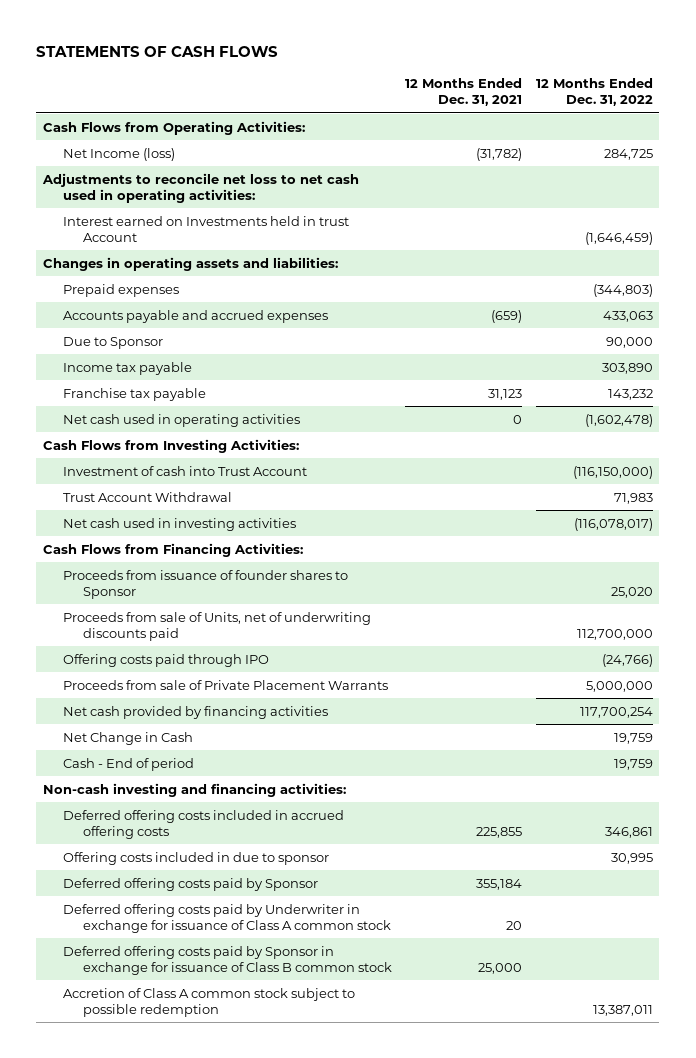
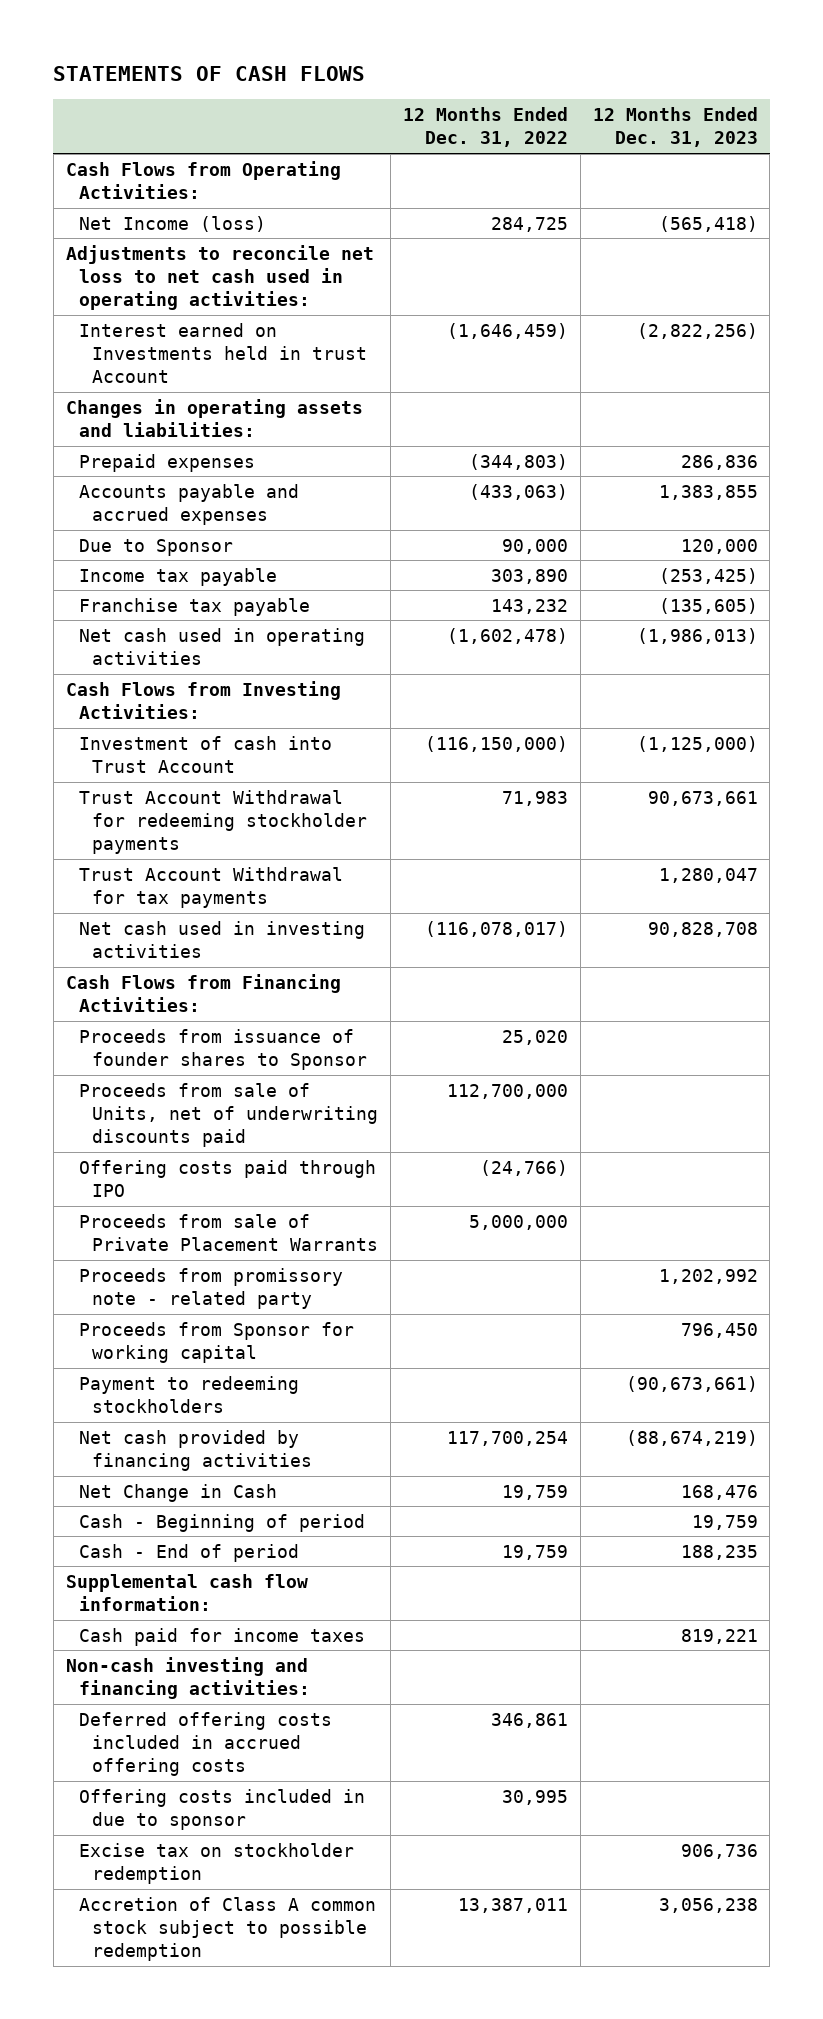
[405,77,523,107] 12 Months Ended Dec. 31, 2021 -> none
none -> [592,107,758,148] 12 Months Ended Dec. 31, 2023
[602,310,653,322] 433,063 -> [468,483,568,500] (433,063)
[63,491,233,502] Trust Account Withdrawal -> [79,789,368,855] Trust Account Withdrawal for redeeming stockholder payments
none -> [79,866,344,909] Trust Account Withdrawal for tax payments
none -> [79,1267,344,1310] Proceeds from promissory note - related party
none -> [79,1321,355,1364] Proceeds from Sponsor for working capital
none -> [79,1375,300,1414] Payment to redeeming stockholders
none -> [79,1513,366,1532] Cash - Beginning of period
none -> [65,1573,308,1612] Supplemental cash flow information:
none -> [79,1627,366,1646] Cash paid for income taxes
[63,877,319,891] Deferred offering costs paid by Sponsor -> none
[63,903,392,934] Deferred offering costs paid by Underwriter in exchange for issuance of Class A common stock -> none
[63,945,393,976] Deferred offering costs paid by Sponsor in exchange for issuance of Class B common stock -> none
none -> [79,1842,355,1885] Excise tax on stockholder redemption

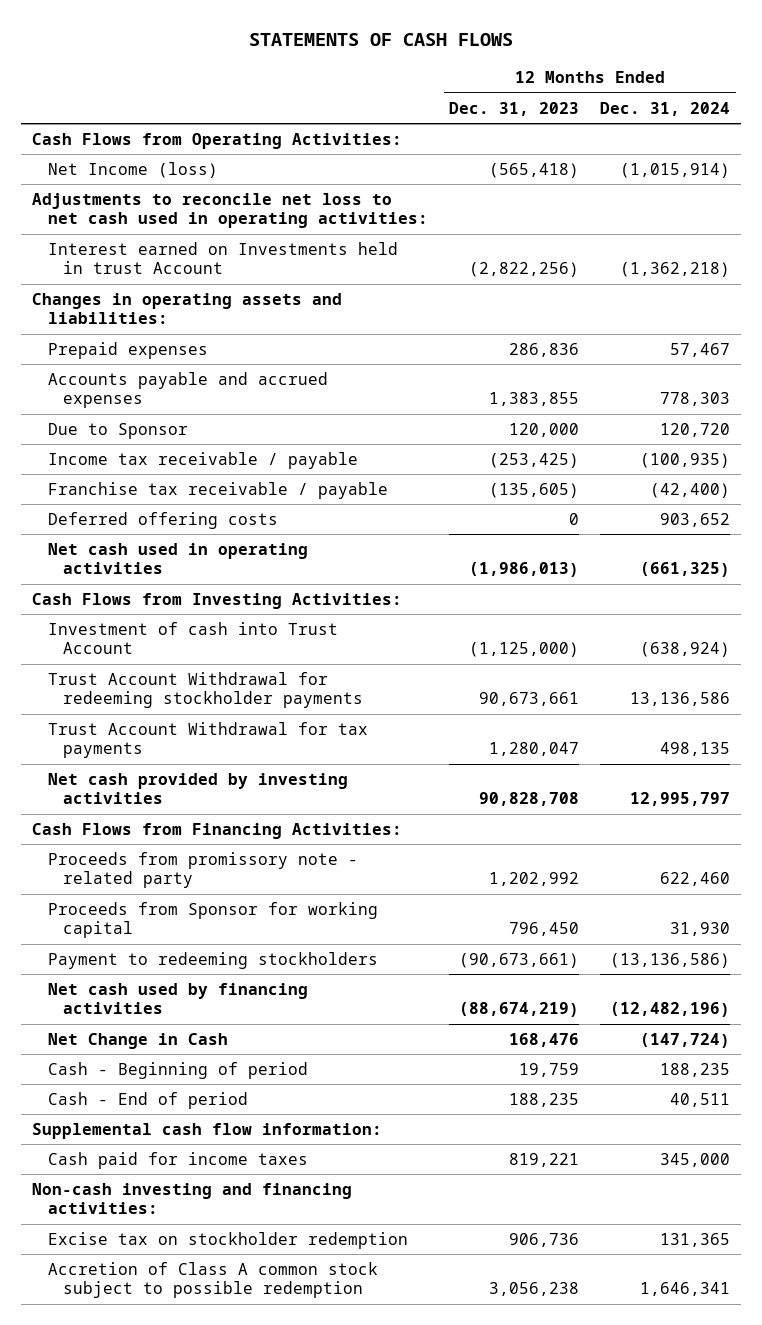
[402,107,568,148] 12 Months Ended Dec. 31, 2022 -> none
none -> [600,101,731,116] Dec. 31, 2024
[79,567,278,586] Income tax payable -> [47,451,358,469] Income tax receivable / payable
[79,597,311,616] Franchise tax payable -> [47,481,388,499] Franchise tax receivable / payable
none -> [47,511,278,529] Deferred offering costs
[79,920,366,959] Net cash used in investing activities -> [47,772,348,805] Net cash provided by investing activities
[79,1028,368,1071] Proceeds from issuance of founder shares to Sponsor -> none
[79,1082,379,1148] Proceeds from sale of Units, net of underwriting discounts paid -> none
[79,1159,377,1198] Offering costs paid through IPO -> none
[79,1213,379,1252] Proceeds from sale of Private Placement Warrants -> none
[79,1429,313,1472] Net cash provided by financing activities -> [47,982,308,1015] Net cash used by financing activities
[79,1711,333,1777] Deferred offering costs included in accrued offering costs -> none
[79,1788,366,1831] Offering costs included in due to sponsor -> none

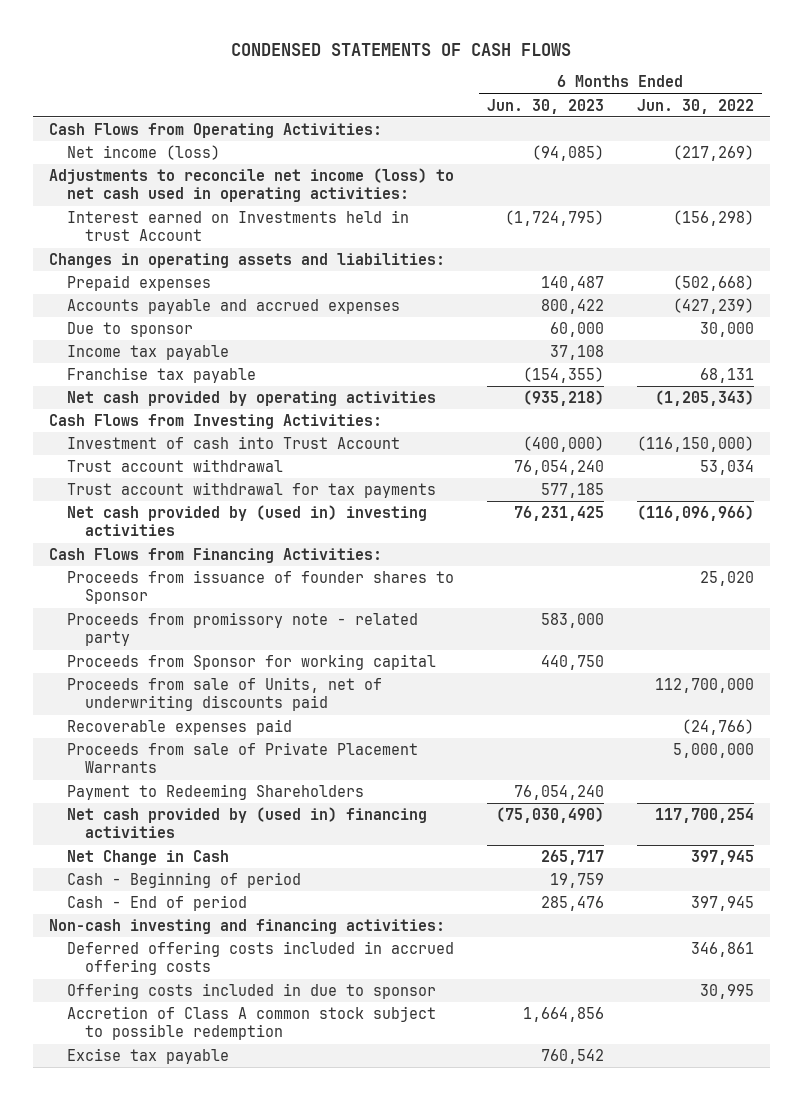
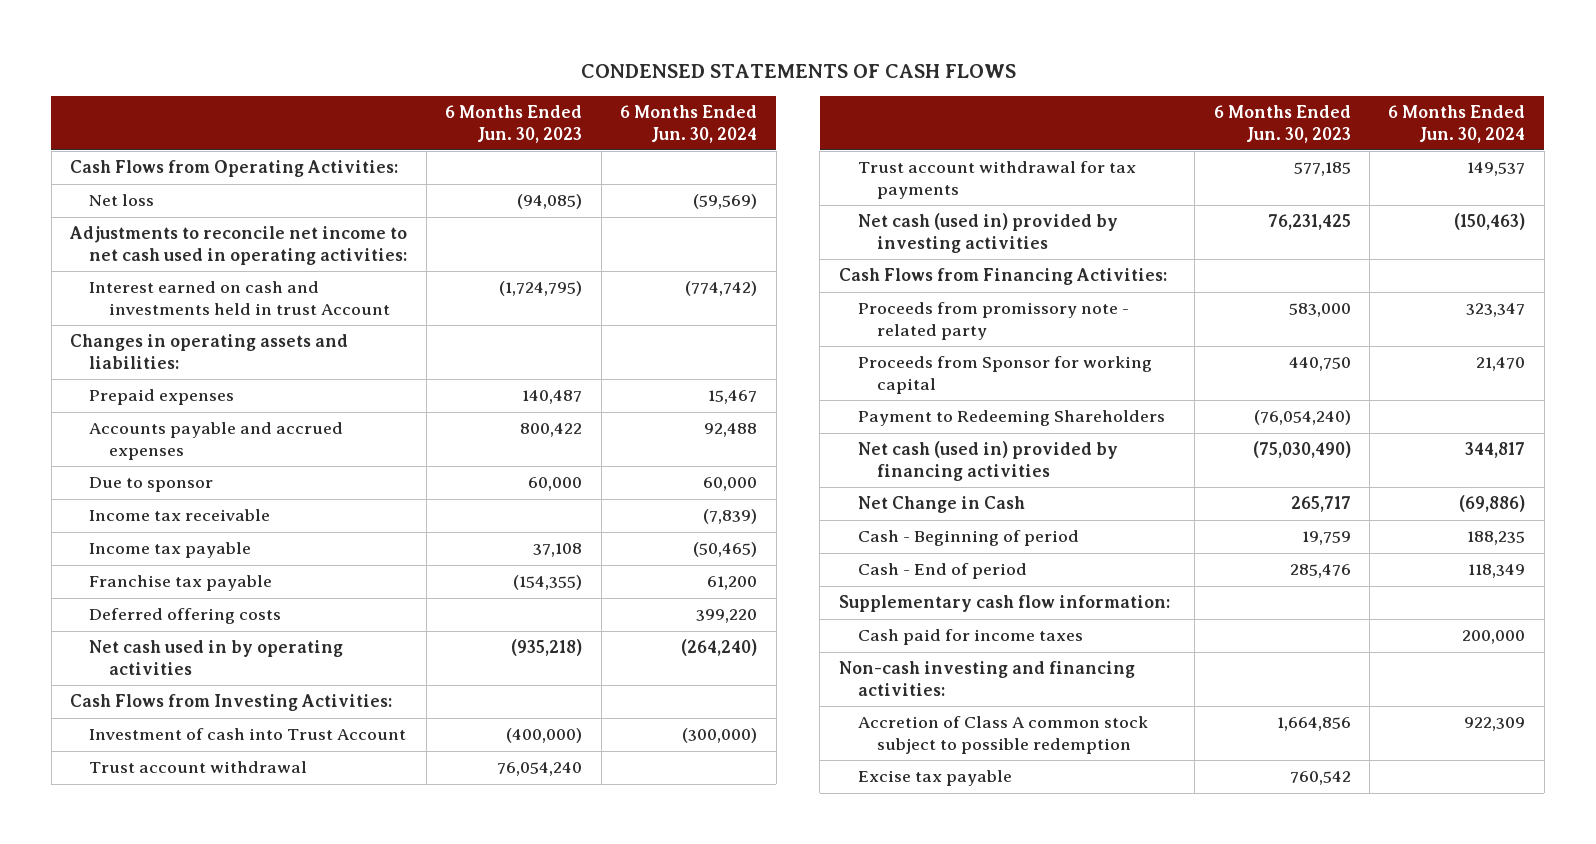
[636,98,754,114] Jun. 30, 2022 -> none
none -> [620,105,758,143] 6 Months Ended Jun. 30, 2024
[66,144,220,160] Net income (loss) -> [89,194,155,207] Net loss
[49,167,455,203] Adjustments to reconcile net income (loss) to net cash used in operating activities: -> [69,226,408,265] Adjustments to reconcile net income to net cash used in operating activities:
[66,209,409,242] Interest earned on Investments held in trust Account -> [89,281,390,315] Interest earned on cash and investments held in trust Account
none -> [89,509,271,522] Income tax receivable
none -> [89,608,282,625] Deferred offering costs
[66,390,436,406] Net cash provided by operating activities -> [89,640,344,675] Net cash used in by operating activities
[66,504,427,537] Net cash provided by (used in) investing activities -> [857,213,1118,253] Net cash (used in) provided by investing activities
[66,569,454,605] Proceeds from issuance of founder shares to Sponsor -> none
[66,676,382,712] Proceeds from sale of Units, net of underwriting discounts paid -> none
[66,718,292,735] Recoverable expenses paid -> none
[66,741,418,774] Proceeds from sale of Private Placement Warrants -> none
[513,784,604,800] 76,054,240 -> [1253,410,1351,426] (76,054,240)
[66,806,427,839] Net cash provided by (used in) financing activities -> [857,441,1118,481] Net cash (used in) provided by financing activities
none -> [838,595,1170,613] Supplementary cash flow information:
none -> [857,629,1083,646] Cash paid for income taxes
[66,940,454,976] Deferred offering costs included in accrued offering costs -> none
[66,982,436,999] Offering costs included in due to sponsor -> none

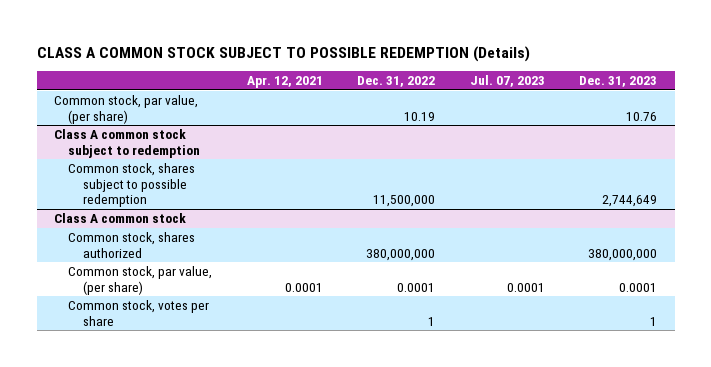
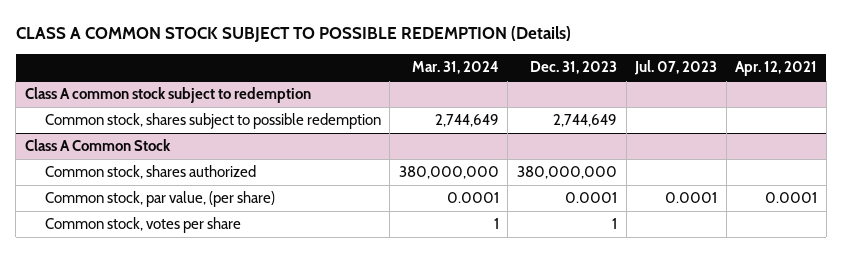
[357,76,436,88] Dec. 31, 2022 -> none
none -> [411,61,499,75] Mar. 31, 2024
[53,95,198,124] Common stock, par value, (per share) -> none
[53,213,186,224] Class A common stock -> [25,139,172,152] Class A Common Stock

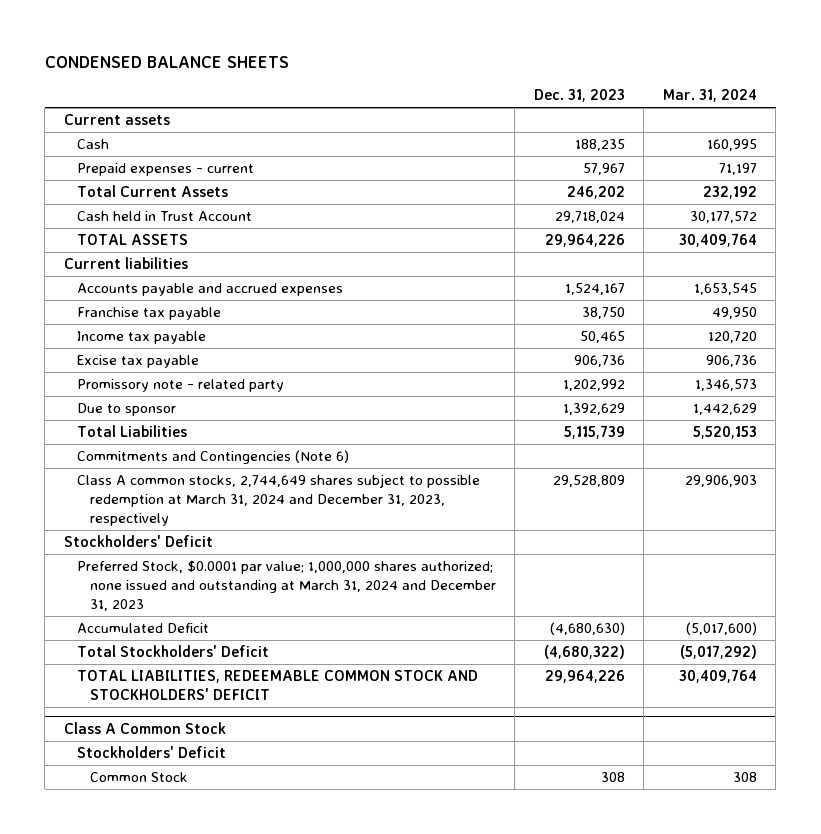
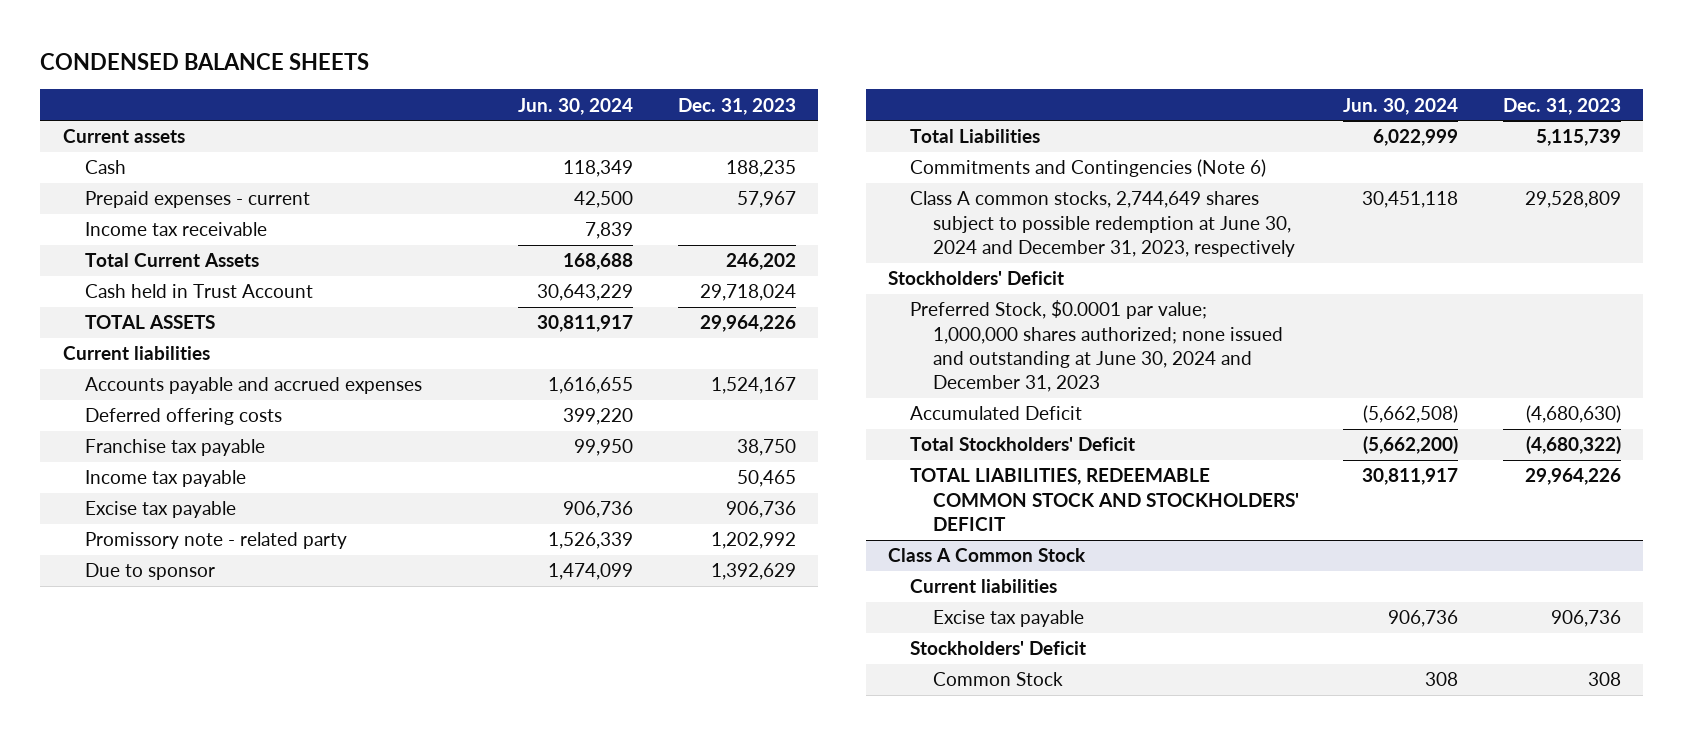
[662,89,757,103] Mar. 31, 2024 -> none
none -> [518,97,634,115] Jun. 30, 2024
none -> [85,222,268,237] Income tax receivable
none -> [85,408,283,426] Deferred offering costs
[76,474,480,527] Class A common stocks, 2,744,649 shares subject to possible redemption at March 31, 2024 and December 31, 2023, respectively -> [910,191,1295,257] Class A common stocks, 2,744,649 shares subject to possible redemption at June 30, 2024 and December 31, 2023, respectively
[76,560,496,612] Preferred Stock, $0.0001 par value; 1,000,000 shares authorized; none issued and outstanding at March 31, 2024 and December 31, 2023 -> [910,300,1283,392] Preferred Stock, $0.0001 par value; 1,000,000 shares authorized; none issued and outstanding at June 30, 2024 and December 31, 2023
none -> [910,579,1058,594] Current liabilities
none -> [932,610,1084,628] Excise tax payable

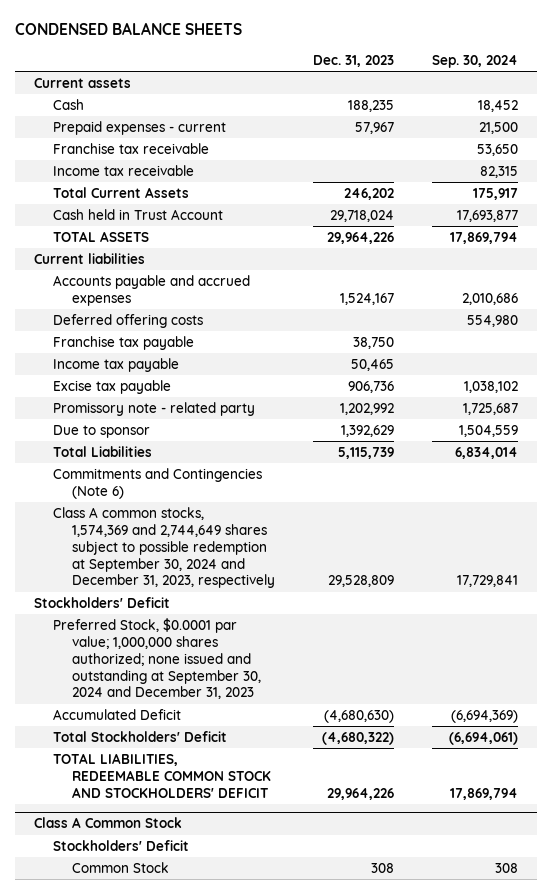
[518,97,634,115] Jun. 30, 2024 -> none
none -> [431,54,518,68] Sep. 30, 2024
none -> [52,142,209,154] Franchise tax receivable
[910,191,1295,257] Class A common stocks, 2,744,649 shares subject to possible redemption at June 30, 2024 and December 31, 2023, respectively -> [52,506,275,589] Class A common stocks, 1,574,369 and 2,744,649 shares subject to possible redemption at September 30, 2024 and December 31, 2023, respectively
[910,300,1283,392] Preferred Stock, $0.0001 par value; 1,000,000 shares authorized; none issued and outstanding at June 30, 2024 and December 31, 2023 -> [52,617,261,700] Preferred Stock, $0.0001 par value; 1,000,000 shares authorized; none issued and outstanding at September 30, 2024 and December 31, 2023
[910,579,1058,594] Current liabilities -> none
[932,610,1084,628] Excise tax payable -> none

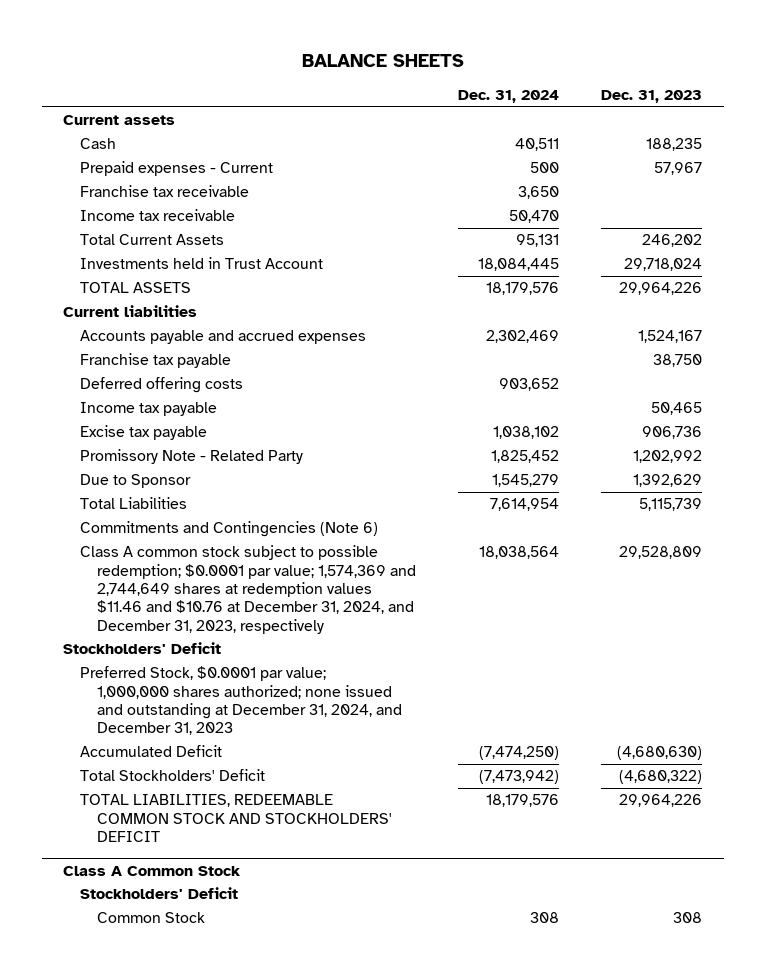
[14,22,242,36] CONDENSED BALANCE SHEETS -> [301,53,464,67] BALANCE SHEETS
[431,54,518,68] Sep. 30, 2024 -> none
none -> [458,90,560,104] Dec. 31, 2024
[52,120,226,135] Prepaid expenses - current -> [80,161,274,177] Prepaid expenses - Current
[52,208,223,220] Cash held in Trust Account -> [80,257,324,270] Investments held in Trust Account
[52,313,203,328] Deferred offering costs -> [80,377,244,394] Deferred offering costs
[52,401,255,416] Promissory note - related party -> [80,449,304,465] Promissory Note - Related Party
[52,424,150,438] Due to sponsor -> [80,474,192,489] Due to Sponsor
[52,506,275,589] Class A common stocks, 1,574,369 and 2,744,649 shares subject to possible redemption at September 30, 2024 and December 31, 2023, respectively -> [80,545,417,634] Class A common stock subject to possible redemption; $0.0001 par value; 1,574,369 and 2,744,649 shares at redemption values $11.46 and $10.76 at December 31, 2024, and December 31, 2023, respectively
[52,617,261,700] Preferred Stock, $0.0001 par value; 1,000,000 shares authorized; none issued and outstanding at September 30, 2024 and December 31, 2023 -> [80,666,403,736] Preferred Stock, $0.0001 par value; 1,000,000 shares authorized; none issued and outstanding at December 31, 2024, and December 31, 2023

